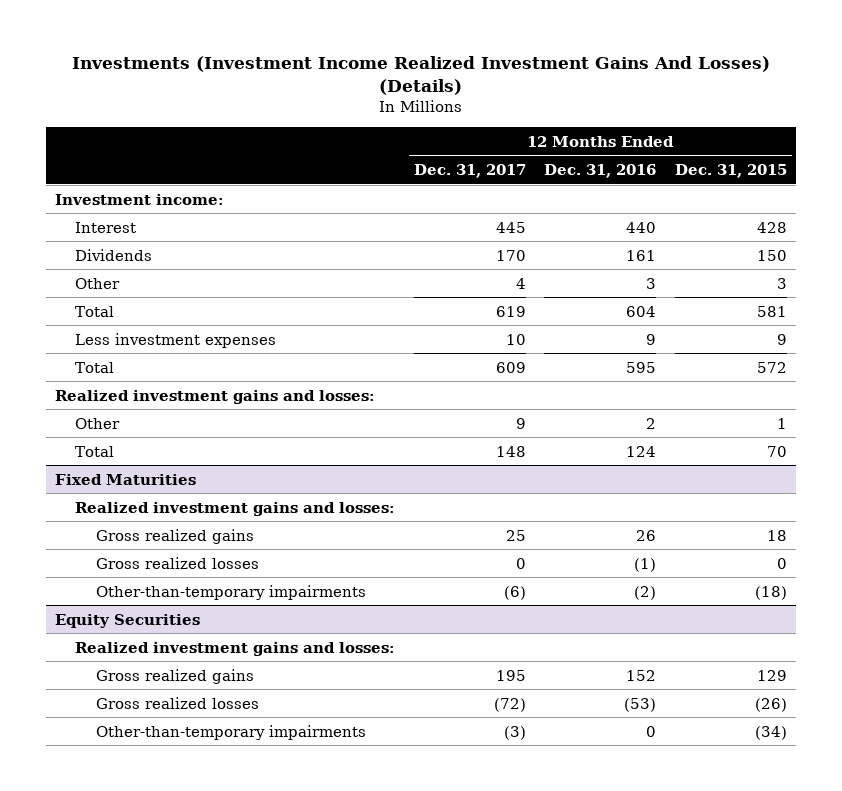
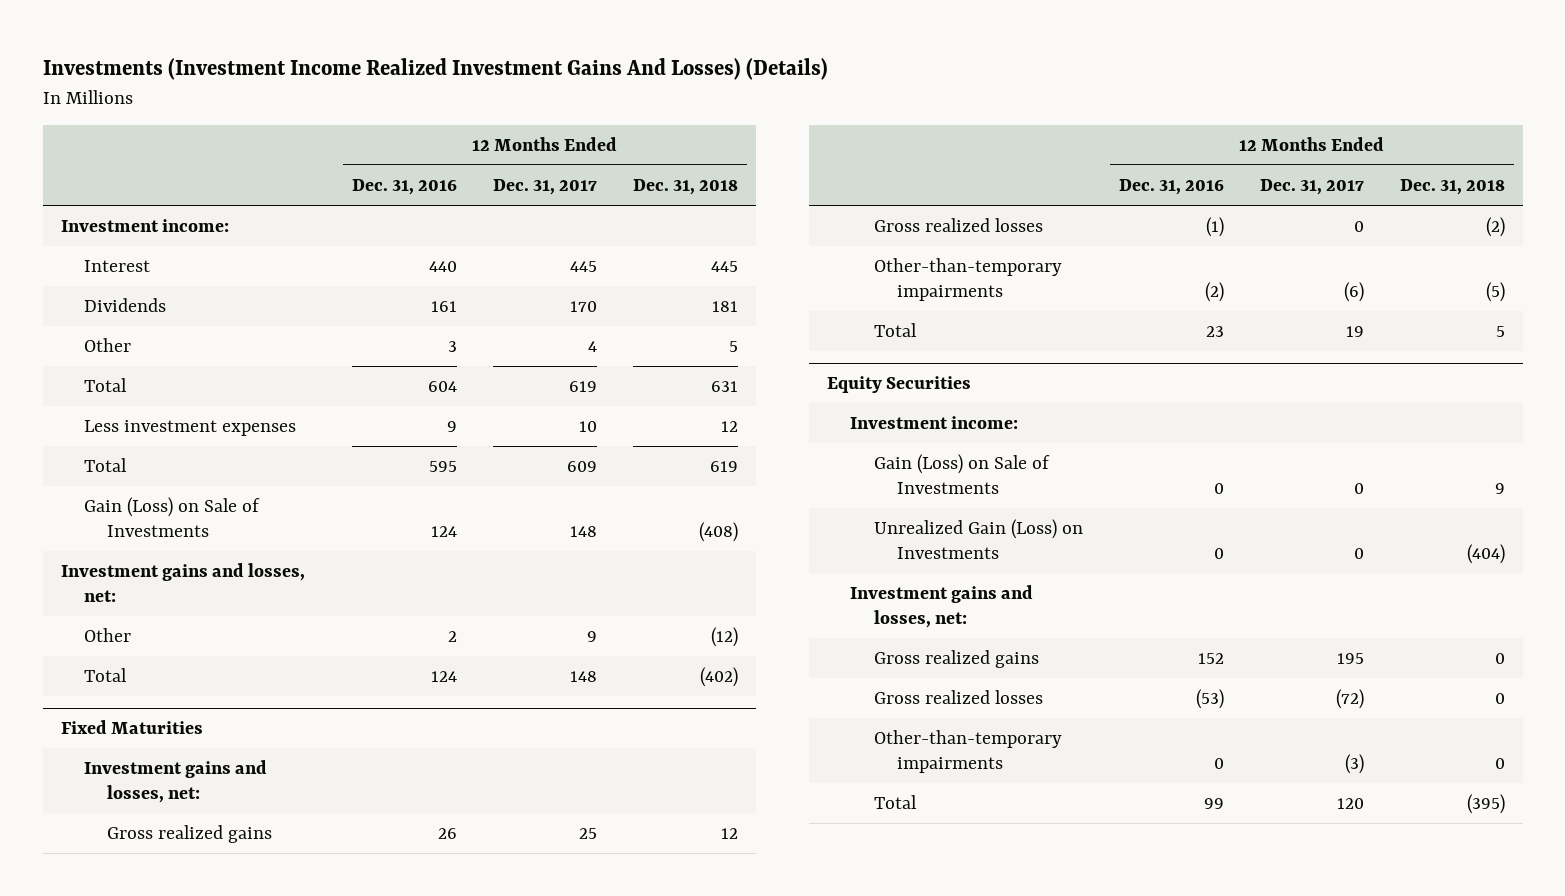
[675,163,788,178] Dec. 31, 2015 -> none
none -> [633,179,739,196] Dec. 31, 2018
none -> [83,497,260,537] Gain (Loss) on Sale of Investments
[54,389,375,404] Realized investment gains and losses: -> [60,563,305,602] Investment gains and losses, net:
[75,501,396,516] Realized investment gains and losses: -> [83,760,267,803] Investment gains and losses, net:
none -> [873,323,917,338] Total
none -> [850,416,1019,430] Investment income:
none -> [873,454,1050,494] Gain (Loss) on Sale of Investments
none -> [873,519,1083,559] Unrealized Gain (Loss) on Investments
[75,641,396,656] Realized investment gains and losses: -> [850,585,1034,628] Investment gains and losses, net:
none -> [873,795,917,810] Total

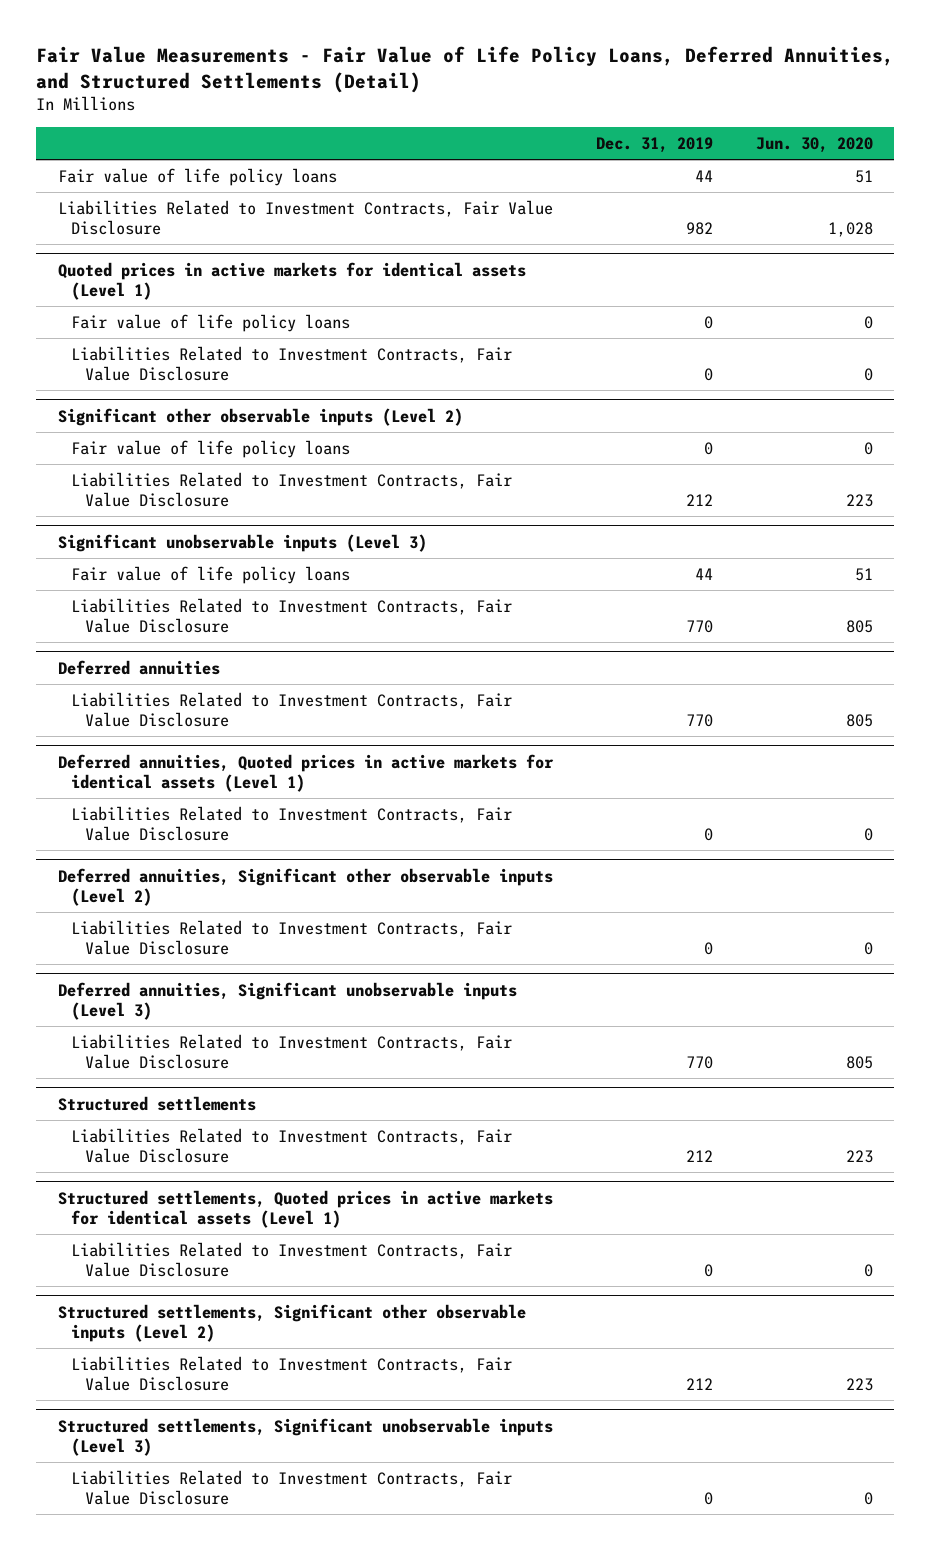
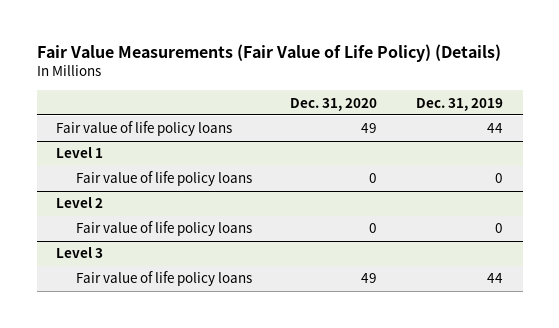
[36,46,895,93] Fair Value Measurements - Fair Value of Life Policy Loans, Deferred Annuities, and Structured Settlements (Detail) -> [36,43,501,62] Fair Value Measurements (Fair Value of Life Policy) (Details)
[755,136,873,153] Jun. 30, 2020 -> none
none -> [290,97,378,111] Dec. 31, 2020
[57,199,553,235] Liabilities Related to Investment Contracts, Fair Value Disclosure -> none
[57,261,526,300] Quoted prices in active markets for identical assets (Level 1) -> [56,147,104,159] Level 1
[71,345,513,381] Liabilities Related to Investment Contracts, Fair Value Disclosure -> none
[57,407,463,426] Significant other observable inputs (Level 2) -> [56,197,104,209] Level 2
[71,471,513,507] Liabilities Related to Investment Contracts, Fair Value Disclosure -> none
[57,533,427,552] Significant unobservable inputs (Level 3) -> [56,247,104,259] Level 3
[71,597,513,633] Liabilities Related to Investment Contracts, Fair Value Disclosure -> none
[57,659,220,675] Deferred annuities -> none
[71,691,513,727] Liabilities Related to Investment Contracts, Fair Value Disclosure -> none
[57,753,554,792] Deferred annuities, Quoted prices in active markets for identical assets (Level 1) -> none
[71,805,513,841] Liabilities Related to Investment Contracts, Fair Value Disclosure -> none
[57,867,553,906] Deferred annuities, Significant other observable inputs (Level 2) -> none
[71,919,513,955] Liabilities Related to Investment Contracts, Fair Value Disclosure -> none
[57,981,517,1020] Deferred annuities, Significant unobservable inputs (Level 3) -> none
[71,1033,513,1069] Liabilities Related to Investment Contracts, Fair Value Disclosure -> none
[57,1095,256,1111] Structured settlements -> none
[71,1127,513,1163] Liabilities Related to Investment Contracts, Fair Value Disclosure -> none
[57,1189,553,1228] Structured settlements, Quoted prices in active markets for identical assets (Level 1) -> none
[71,1241,513,1277] Liabilities Related to Investment Contracts, Fair Value Disclosure -> none
[57,1303,526,1342] Structured settlements, Significant other observable inputs (Level 2) -> none
[71,1355,513,1391] Liabilities Related to Investment Contracts, Fair Value Disclosure -> none
[57,1417,553,1456] Structured settlements, Significant unobservable inputs (Level 3) -> none
[71,1469,513,1505] Liabilities Related to Investment Contracts, Fair Value Disclosure -> none

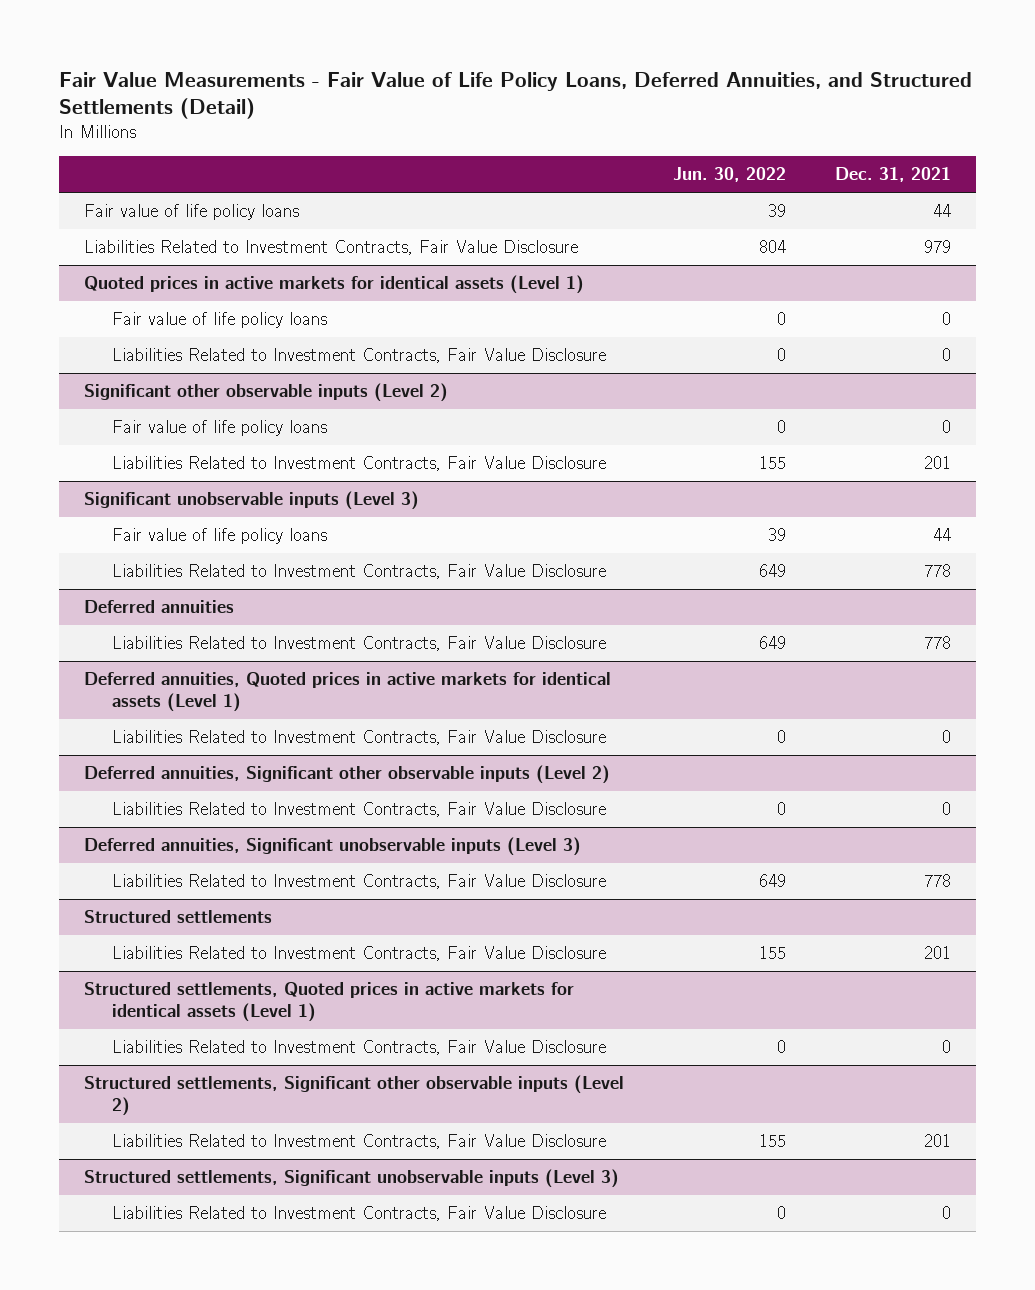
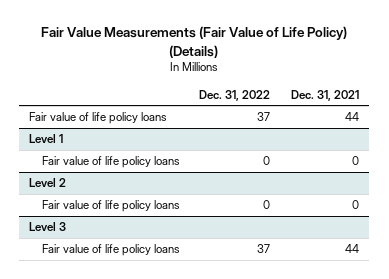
[59,71,973,120] Fair Value Measurements - Fair Value of Life Policy Loans, Deferred Annuities, and Structured Settlements (Detail) -> [41,26,348,58] Fair Value Measurements (Fair Value of Life Policy) (Details)
[673,167,787,183] Jun. 30, 2022 -> none
none -> [199,89,271,101] Dec. 31, 2022
[84,240,579,256] Liabilities Related to Investment Contracts, Fair Value Disclosure -> none
[84,275,585,295] Quoted prices in active markets for identical assets (Level 1) -> [29,134,64,144] Level 1
[111,348,606,364] Liabilities Related to Investment Contracts, Fair Value Disclosure -> none
[84,383,449,403] Significant other observable inputs (Level 2) -> [29,178,67,188] Level 2
[111,456,606,472] Liabilities Related to Investment Contracts, Fair Value Disclosure -> none
[84,491,420,511] Significant unobservable inputs (Level 3) -> [29,222,67,232] Level 3
[111,564,606,580] Liabilities Related to Investment Contracts, Fair Value Disclosure -> none
[84,600,235,614] Deferred annuities -> none
[111,636,606,652] Liabilities Related to Investment Contracts, Fair Value Disclosure -> none
[84,672,612,713] Deferred annuities, Quoted prices in active markets for identical assets (Level 1) -> none
[111,730,606,746] Liabilities Related to Investment Contracts, Fair Value Disclosure -> none
[84,765,611,785] Deferred annuities, Significant other observable inputs (Level 2) -> none
[111,802,606,818] Liabilities Related to Investment Contracts, Fair Value Disclosure -> none
[84,837,582,857] Deferred annuities, Significant unobservable inputs (Level 3) -> none
[111,874,606,890] Liabilities Related to Investment Contracts, Fair Value Disclosure -> none
[84,910,273,924] Structured settlements -> none
[111,946,606,962] Liabilities Related to Investment Contracts, Fair Value Disclosure -> none
[84,982,575,1023] Structured settlements, Quoted prices in active markets for identical assets (Level 1) -> none
[111,1040,606,1056] Liabilities Related to Investment Contracts, Fair Value Disclosure -> none
[84,1075,625,1117] Structured settlements, Significant other observable inputs (Level 2) -> none
[111,1134,606,1150] Liabilities Related to Investment Contracts, Fair Value Disclosure -> none
[84,1169,620,1189] Structured settlements, Significant unobservable inputs (Level 3) -> none
[111,1206,606,1222] Liabilities Related to Investment Contracts, Fair Value Disclosure -> none

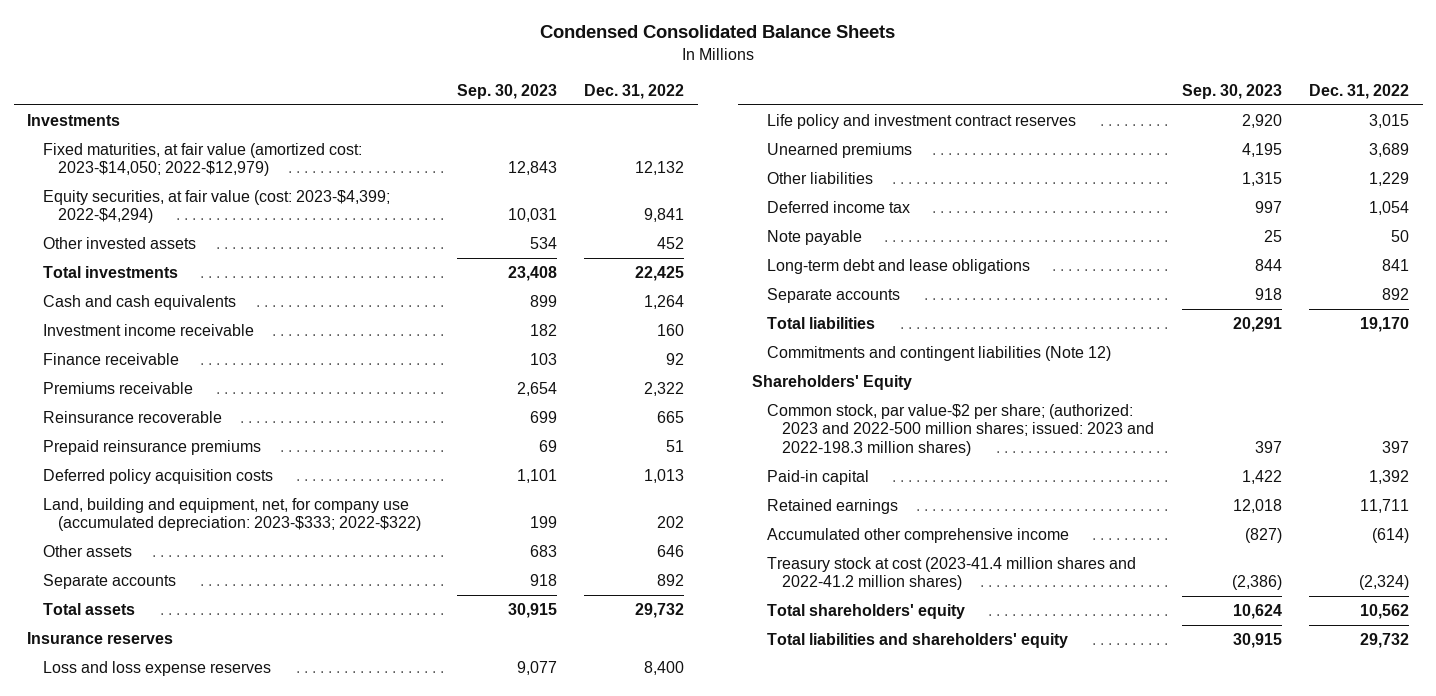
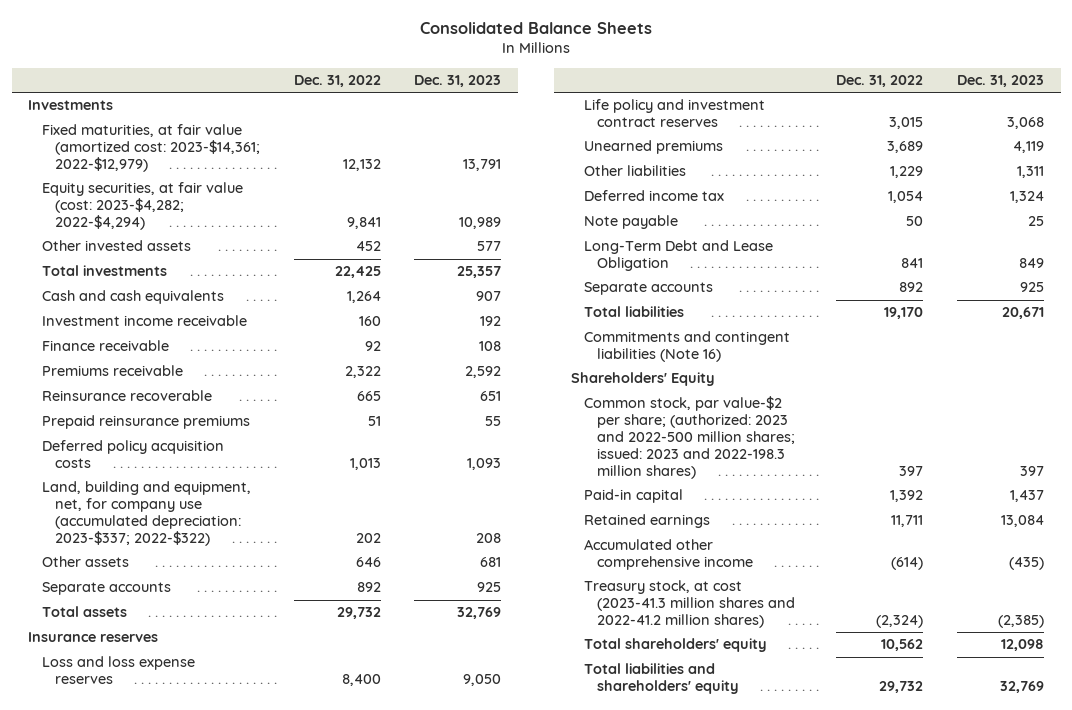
[540,25,896,39] Condensed Consolidated Balance Sheets -> [420,21,653,34] Consolidated Balance Sheets
[457,83,558,99] Sep. 30, 2023 -> none
none -> [414,75,502,88] Dec. 31, 2023
[42,142,362,177] Fixed maturities, at fair value (amortized cost: 2023-$14,050; 2022-$12,979) -> [41,124,260,173] Fixed maturities, at fair value (amortized cost: 2023-$14,361; 2022-$12,979)
[42,189,390,224] Equity securities, at fair value (cost: 2023-$4,399; 2022-$4,294) -> [41,182,243,231] Equity securities, at fair value (cost: 2023-$4,282; 2022-$4,294)
[42,497,422,532] Land, building and equipment, net, for company use (accumulated depreciation: 2023-$333; 2022-$322) -> [41,481,251,547] Land, building and equipment, net, for company use (accumulated depreciation: 2023-$337; 2022-$322)
[767,258,1031,274] Long-term debt and lease obligations -> [584,240,774,272] Long-Term Debt and Lease Obligation
[767,345,1112,361] Commitments and contingent liabilities (Note 12) -> [584,331,791,363] Commitments and contingent liabilities (Note 16)
[767,556,1137,591] Treasury stock at cost (2023-41.4 million shares and 2022-41.2 million shares) -> [584,580,796,629] Treasury stock, at cost (2023-41.3 million shares and 2022-41.2 million shares)

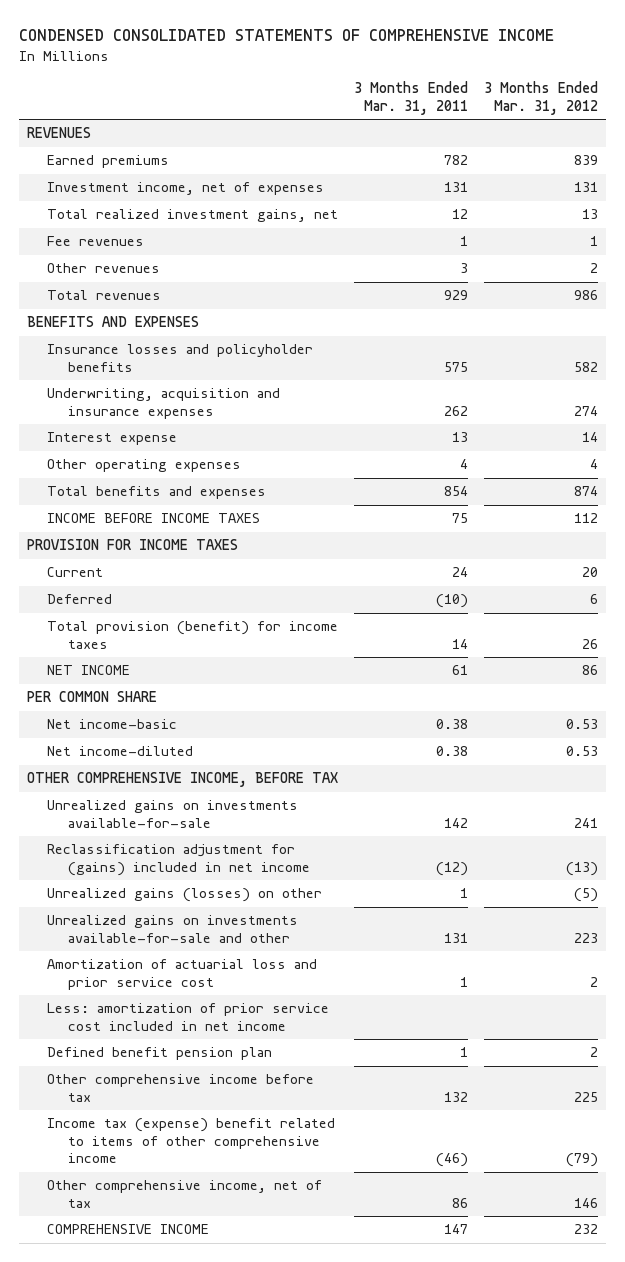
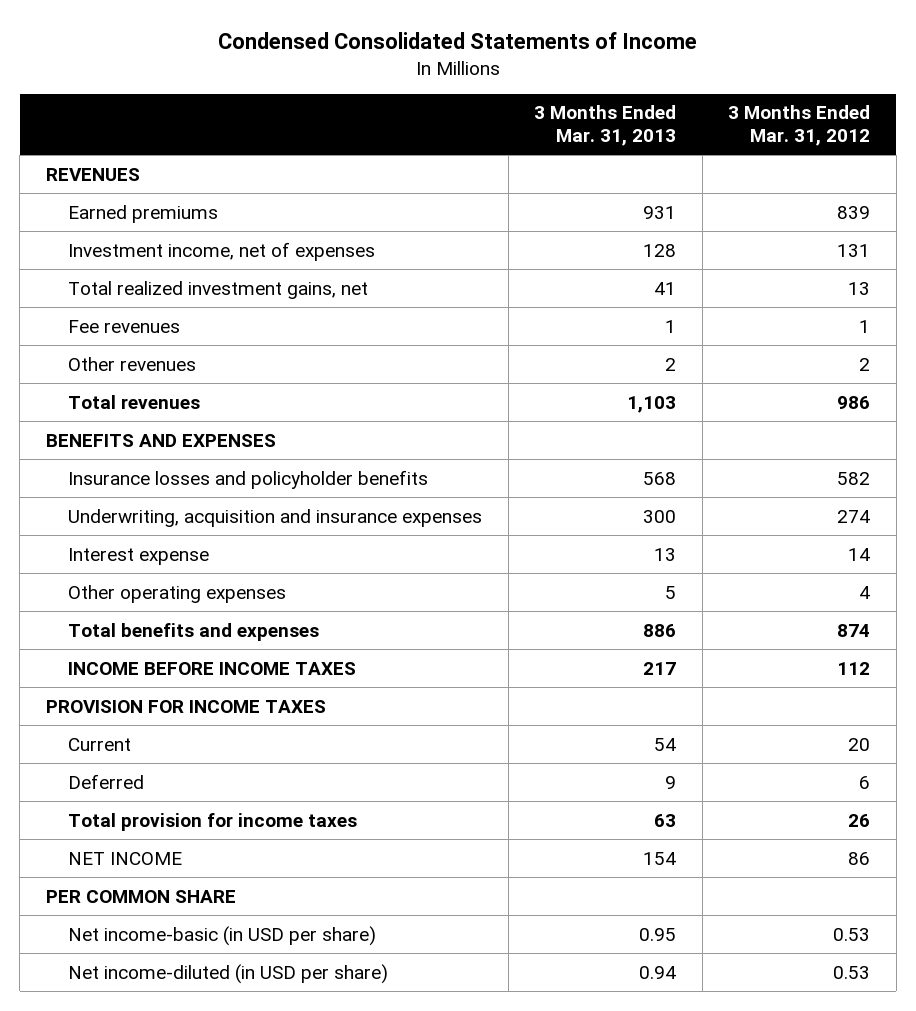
[18,29,554,42] CONDENSED CONSOLIDATED STATEMENTS OF COMPREHENSIVE INCOME -> [218,32,698,50] Condensed Consolidated Statements of Income
[354,81,469,115] 3 Months Ended Mar. 31, 2011 -> none
none -> [534,105,677,147] 3 Months Ended Mar. 31, 2013
[47,621,339,649] Total provision (benefit) for income taxes -> [68,812,358,831] Total provision for income taxes
[26,772,338,788] OTHER COMPREHENSIVE INCOME, BEFORE TAX -> none
[47,800,299,828] Unrealized gains on investments available-for-sale -> none
[47,844,311,876] Reclassification adjustment for (gains) included in net income -> none
[47,888,323,903] Unrealized gains (losses) on other -> none
[47,915,299,943] Unrealized gains on investments available-for-sale and other -> none
[47,959,318,990] Amortization of actuarial loss and prior service cost -> none
[47,1003,330,1031] Less: amortization of prior service cost included in net income -> none
[47,1047,273,1061] Defined benefit pension plan -> none
[47,1074,315,1102] Other comprehensive income before tax -> none
[47,1118,336,1164] Income tax (expense) benefit related to items of other comprehensive income -> none
[47,1180,323,1208] Other comprehensive income, net of tax -> none
[47,1224,210,1235] COMPREHENSIVE INCOME -> none
[47,719,178,730] Net income-basic -> [68,925,377,946] Net income-basic (in USD per share)
[47,746,194,757] Net income-diluted -> [68,963,389,984] Net income-diluted (in USD per share)

